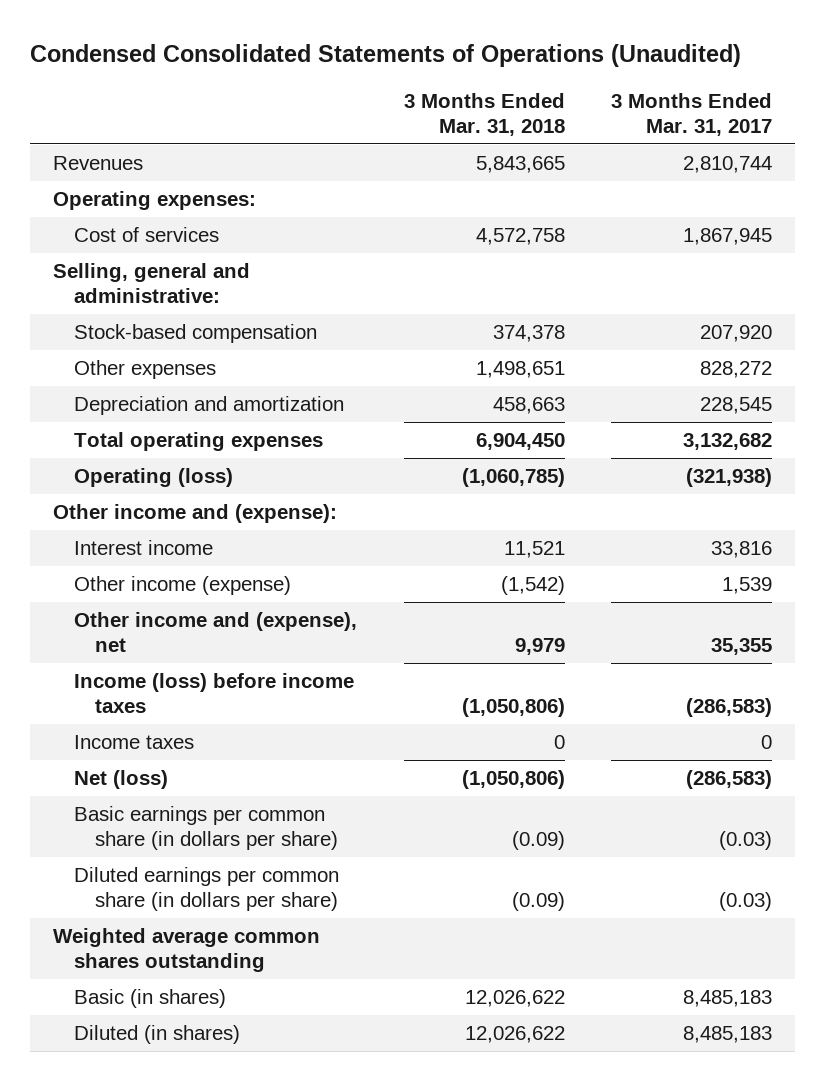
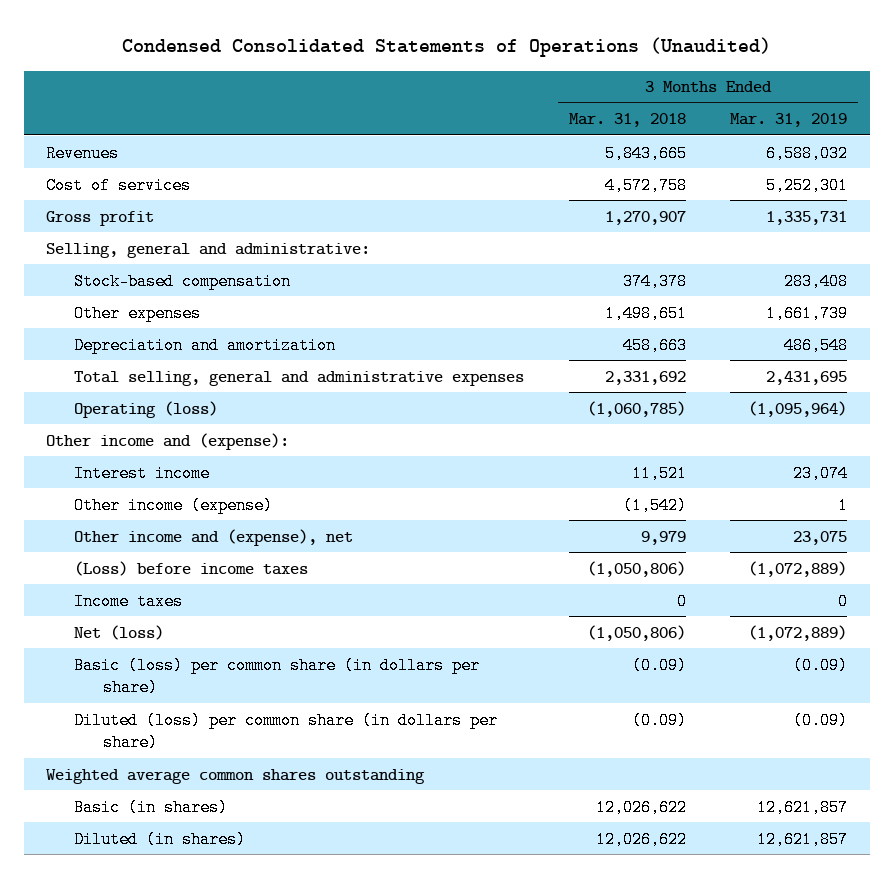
[611,92,773,136] 3 Months Ended Mar. 31, 2017 -> none
none -> [730,113,848,128] Mar. 31, 2019
[53,191,257,211] Operating expenses: -> none
none -> [46,210,155,226] Gross profit
[74,432,324,452] Total operating expenses -> none
none -> [74,370,525,386] Total selling, general and administrative expenses
[74,673,355,714] Income (loss) before income taxes -> [74,560,309,576] (Loss) before income taxes
[74,806,339,851] Basic earnings per common share (in dollars per share) -> [74,656,481,697] Basic (loss) per common share (in dollars per share)
[74,867,340,912] Diluted earnings per common share (in dollars per share) -> [74,711,499,752] Diluted (loss) per common share (in dollars per share)

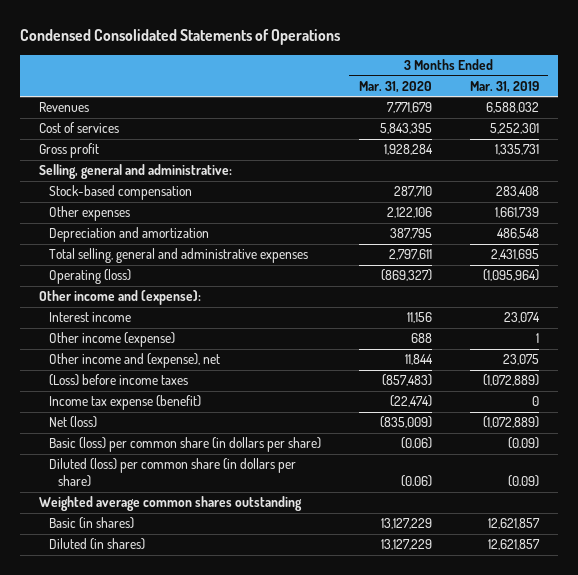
[121,37,771,58] Condensed Consolidated Statements of Operations (Unaudited) -> [20,29,341,46] Condensed Consolidated Statements of Operations
[568,113,686,128] Mar. 31, 2018 -> none
none -> [358,80,432,93] Mar. 31, 2020
[74,592,184,610] Income taxes -> [48,395,201,411] Income tax expense (benefit)

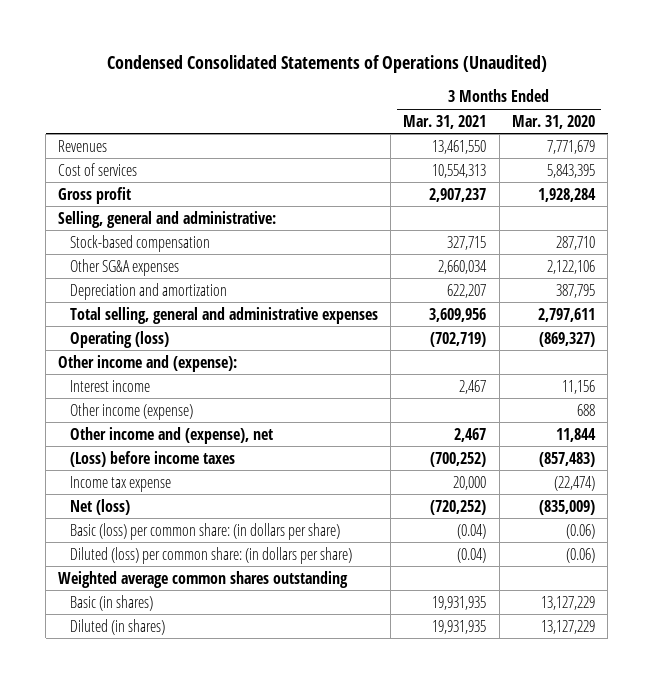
[20,29,341,46] Condensed Consolidated Statements of Operations -> [106,55,547,74] Condensed Consolidated Statements of Operations (Unaudited)
[469,80,539,93] Mar. 31, 2019 -> none
none -> [403,114,487,129] Mar. 31, 2021
[48,206,130,222] Other expenses -> [69,258,179,276] Other SG&A expenses
[48,395,201,411] Income tax expense (benefit) -> [69,475,171,492] Income tax expense
[48,437,321,453] Basic (loss) per common share (in dollars per share) -> [69,522,340,540] Basic (loss) per common share: (in dollars per share)
[48,458,296,488] Diluted (loss) per common share (in dollars per share) -> [69,546,352,564] Diluted (loss) per common share: (in dollars per share)

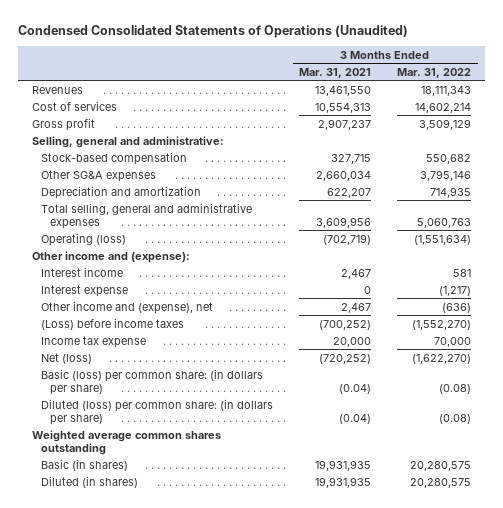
[511,114,595,129] Mar. 31, 2020 -> none
none -> [397,67,472,78] Mar. 31, 2022
[69,402,193,420] Other income (expense) -> none
none -> [40,284,128,297] Interest expense

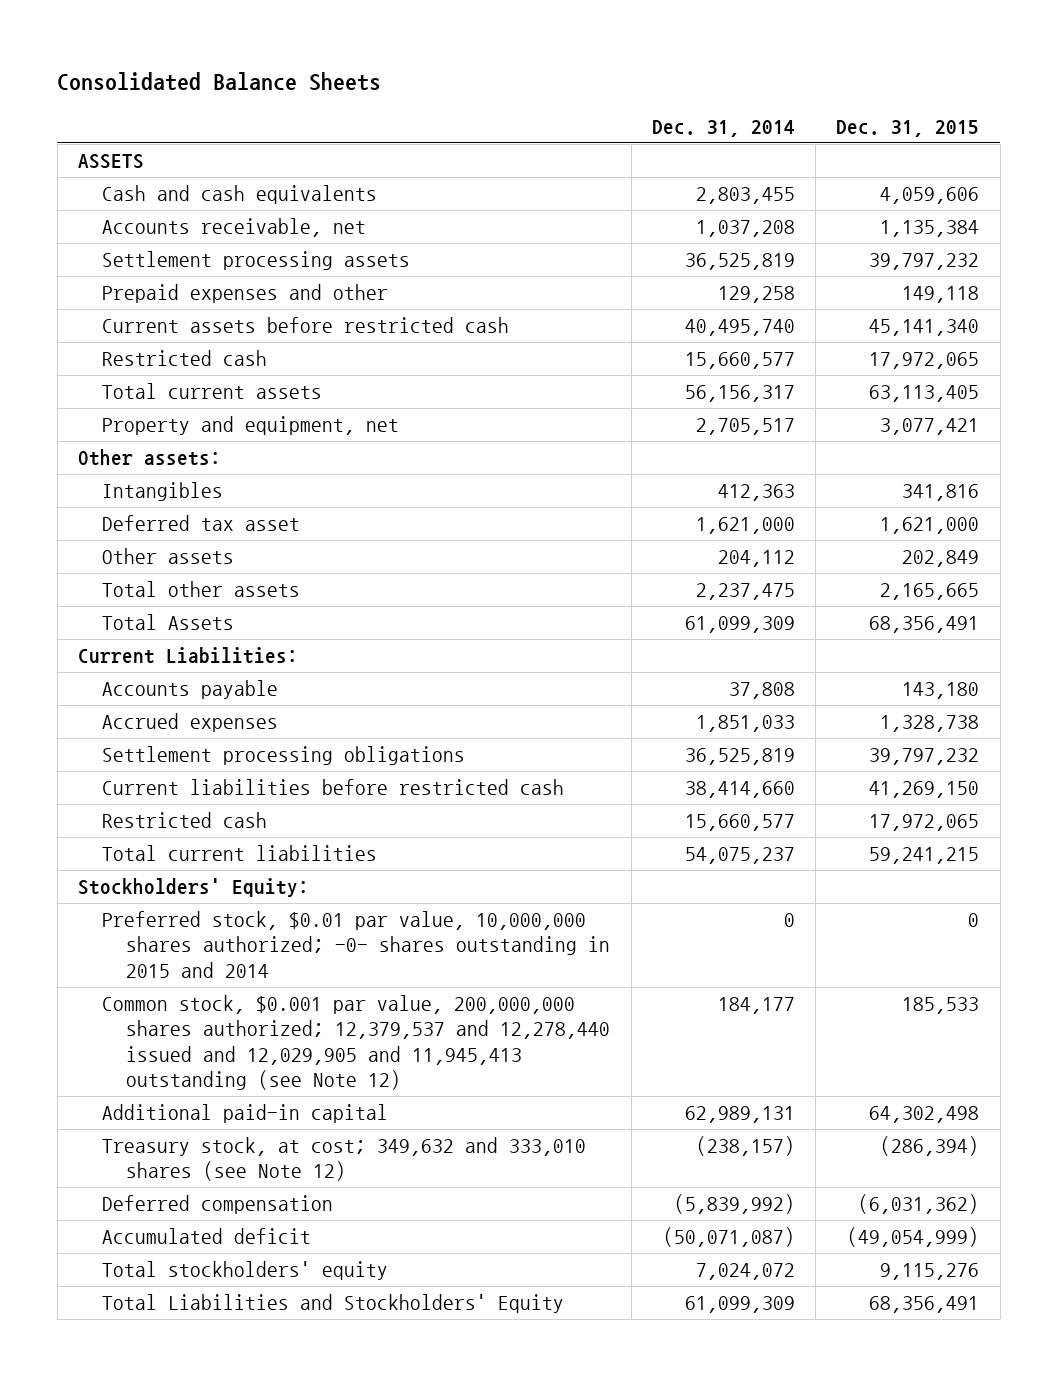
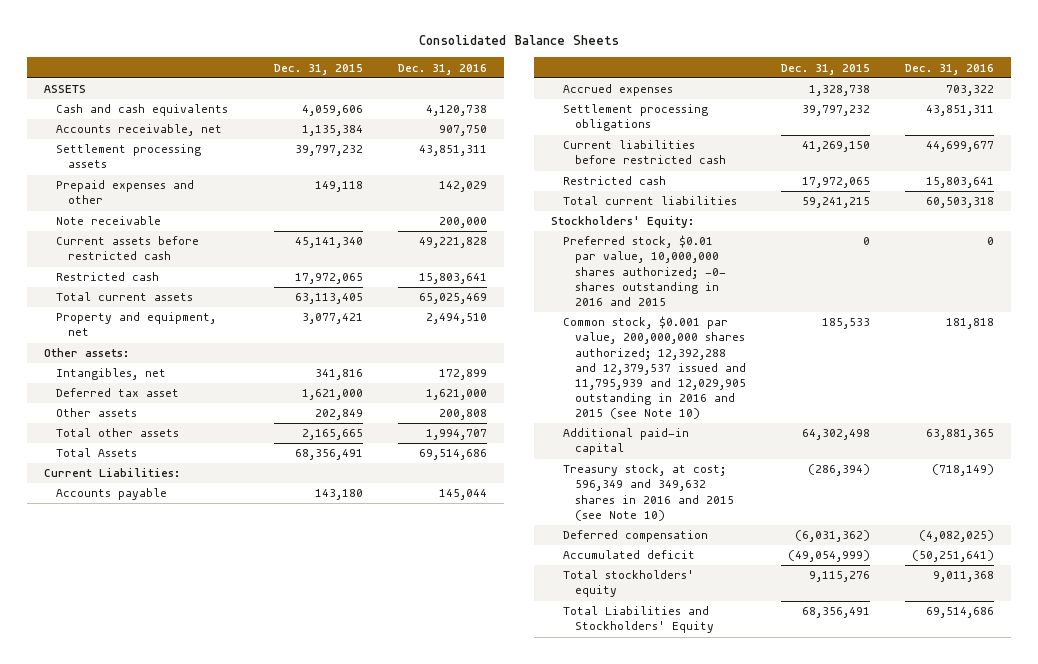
[651,119,795,137] Dec. 31, 2014 -> none
none -> [397,63,487,75] Dec. 31, 2016
none -> [56,216,162,226] Note receivable
[102,482,224,502] Intangibles -> [56,368,167,381] Intangibles, net
[102,911,611,978] Preferred stock, $0.01 par value, 10,000,000 shares authorized; -0- shares outstanding in 2015 and 2014 -> [562,235,726,306] Preferred stock, $0.01 par value, 10,000,000 shares authorized; -0- shares outstanding in 2016 and 2015
[102,995,611,1090] Common stock, $0.001 par value, 200,000,000 shares authorized; 12,379,537 and 12,278,440 issued and 12,029,905 and 11,945,413 outstanding (see Note 12) -> [562,316,746,420] Common stock, $0.001 par value, 200,000,000 shares authorized; 12,392,288 and 12,379,537 issued and 11,795,939 and 12,029,905 outstanding in 2016 and 2015 (see Note 10)
[102,1137,587,1182] Treasury stock, at cost; 349,632 and 333,010 shares (see Note 12) -> [562,464,734,521] Treasury stock, at cost; 596,349 and 349,632 shares in 2016 and 2015 (see Note 10)

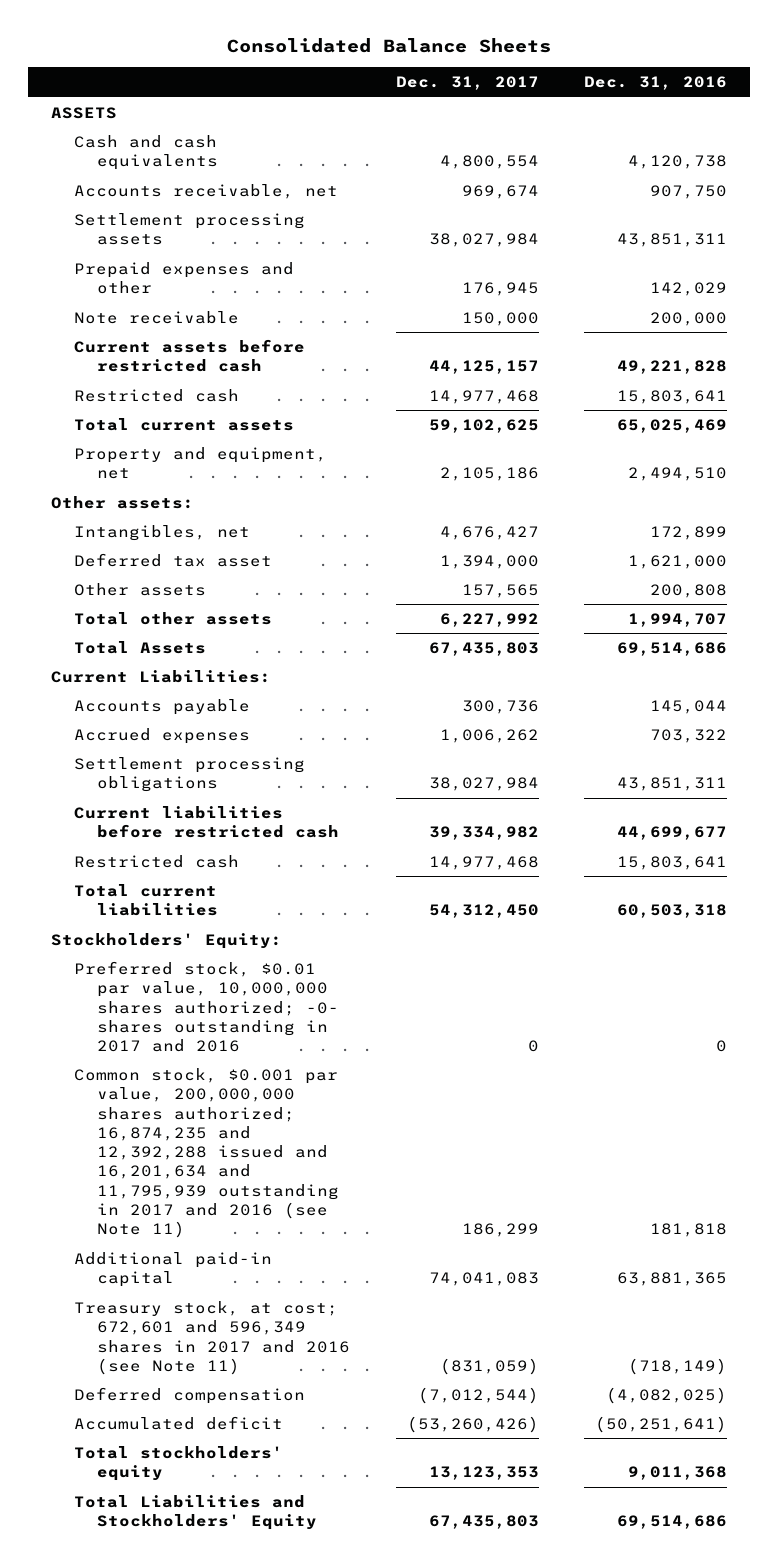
[273,63,363,75] Dec. 31, 2015 -> none
none -> [395,76,539,91] Dec. 31, 2017
[562,235,726,306] Preferred stock, $0.01 par value, 10,000,000 shares authorized; -0- shares outstanding in 2016 and 2015 -> [74,961,339,1053] Preferred stock, $0.01 par value, 10,000,000 shares authorized; -0- shares outstanding in 2017 and 2016
[562,316,746,420] Common stock, $0.001 par value, 200,000,000 shares authorized; 12,392,288 and 12,379,537 issued and 11,795,939 and 12,029,905 outstanding in 2016 and 2015 (see Note 10) -> [74,1068,339,1239] Common stock, $0.001 par value, 200,000,000 shares authorized; 16,874,235 and 12,392,288 issued and 16,201,634 and 11,795,939 outstanding in 2017 and 2016 (see Note 11)
[562,464,734,521] Treasury stock, at cost; 596,349 and 349,632 shares in 2016 and 2015 (see Note 10) -> [74,1301,350,1375] Treasury stock, at cost; 672,601 and 596,349 shares in 2017 and 2016 (see Note 11)

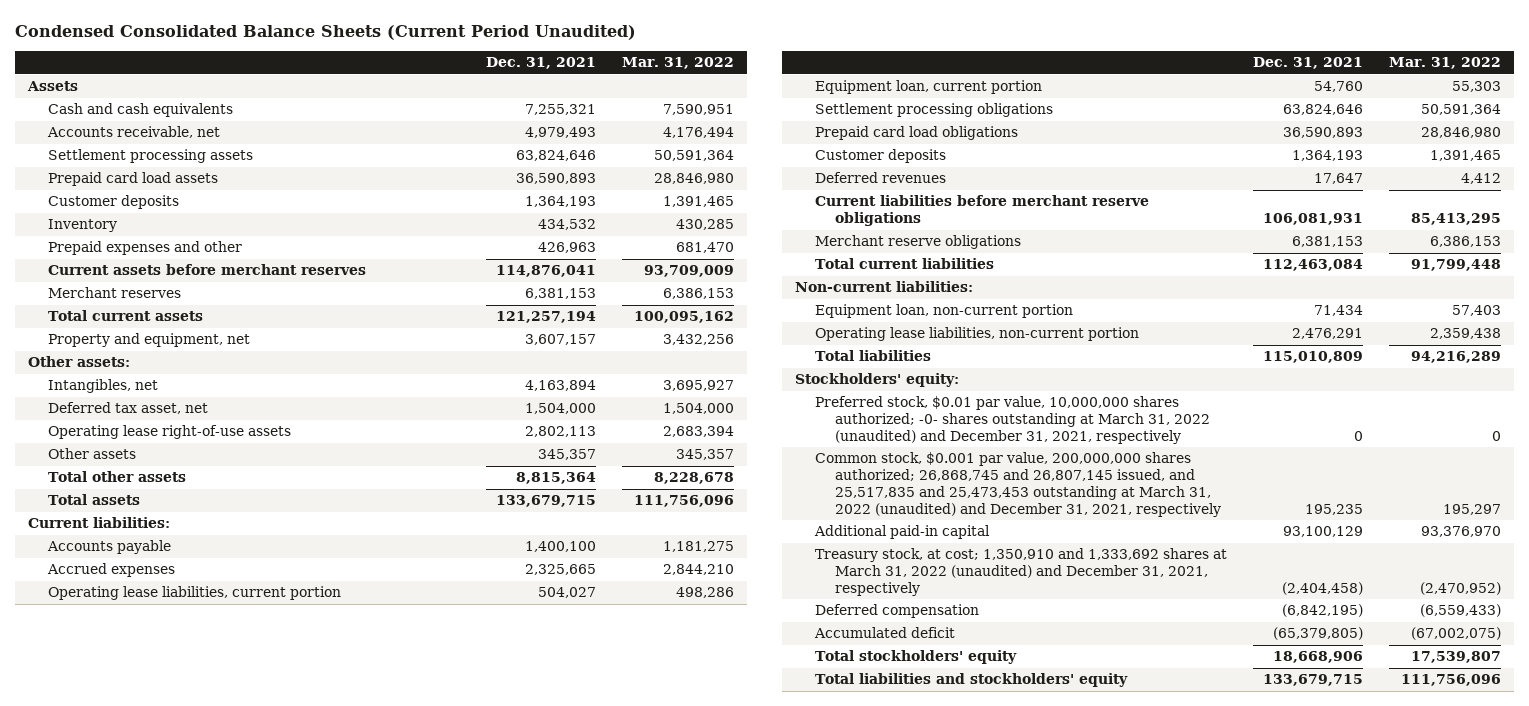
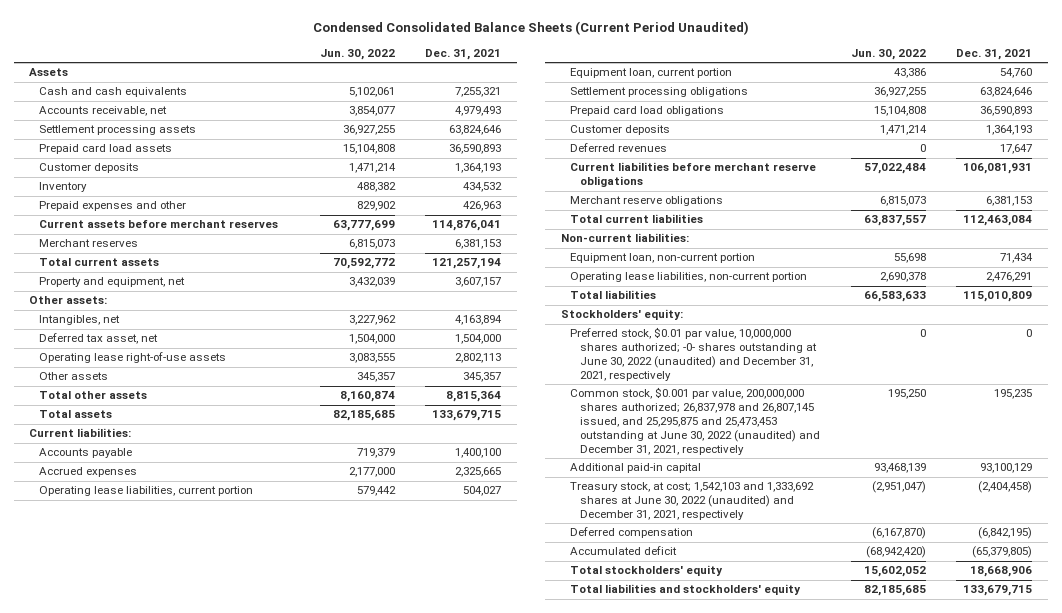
[622,57,735,70] Mar. 31, 2022 -> none
none -> [319,48,395,60] Jun. 30, 2022
[814,396,1210,444] Preferred stock, $0.01 par value, 10,000,000 shares authorized; -0- shares outstanding at March 31, 2022 (unaudited) and December 31, 2021, respectively -> [570,327,817,381] Preferred stock, $0.01 par value, 10,000,000 shares authorized; -0- shares outstanding at June 30, 2022 (unaudited) and December 31, 2021, respectively
[814,452,1221,517] Common stock, $0.001 par value, 200,000,000 shares authorized; 26,868,745 and 26,807,145 issued, and 25,517,835 and 25,473,453 outstanding at March 31, 2022 (unaudited) and December 31, 2021, respectively -> [570,387,820,455] Common stock, $0.001 par value, 200,000,000 shares authorized; 26,837,978 and 26,807,145 issued, and 25,295,875 and 25,473,453 outstanding at June 30, 2022 (unaudited) and December 31, 2021, respectively
[814,548,1227,596] Treasury stock, at cost; 1,350,910 and 1,333,692 shares at March 31, 2022 (unaudited) and December 31, 2021, respectively -> [570,482,815,521] Treasury stock, at cost; 1,542,103 and 1,333,692 shares at June 30, 2022 (unaudited) and December 31, 2021, respectively

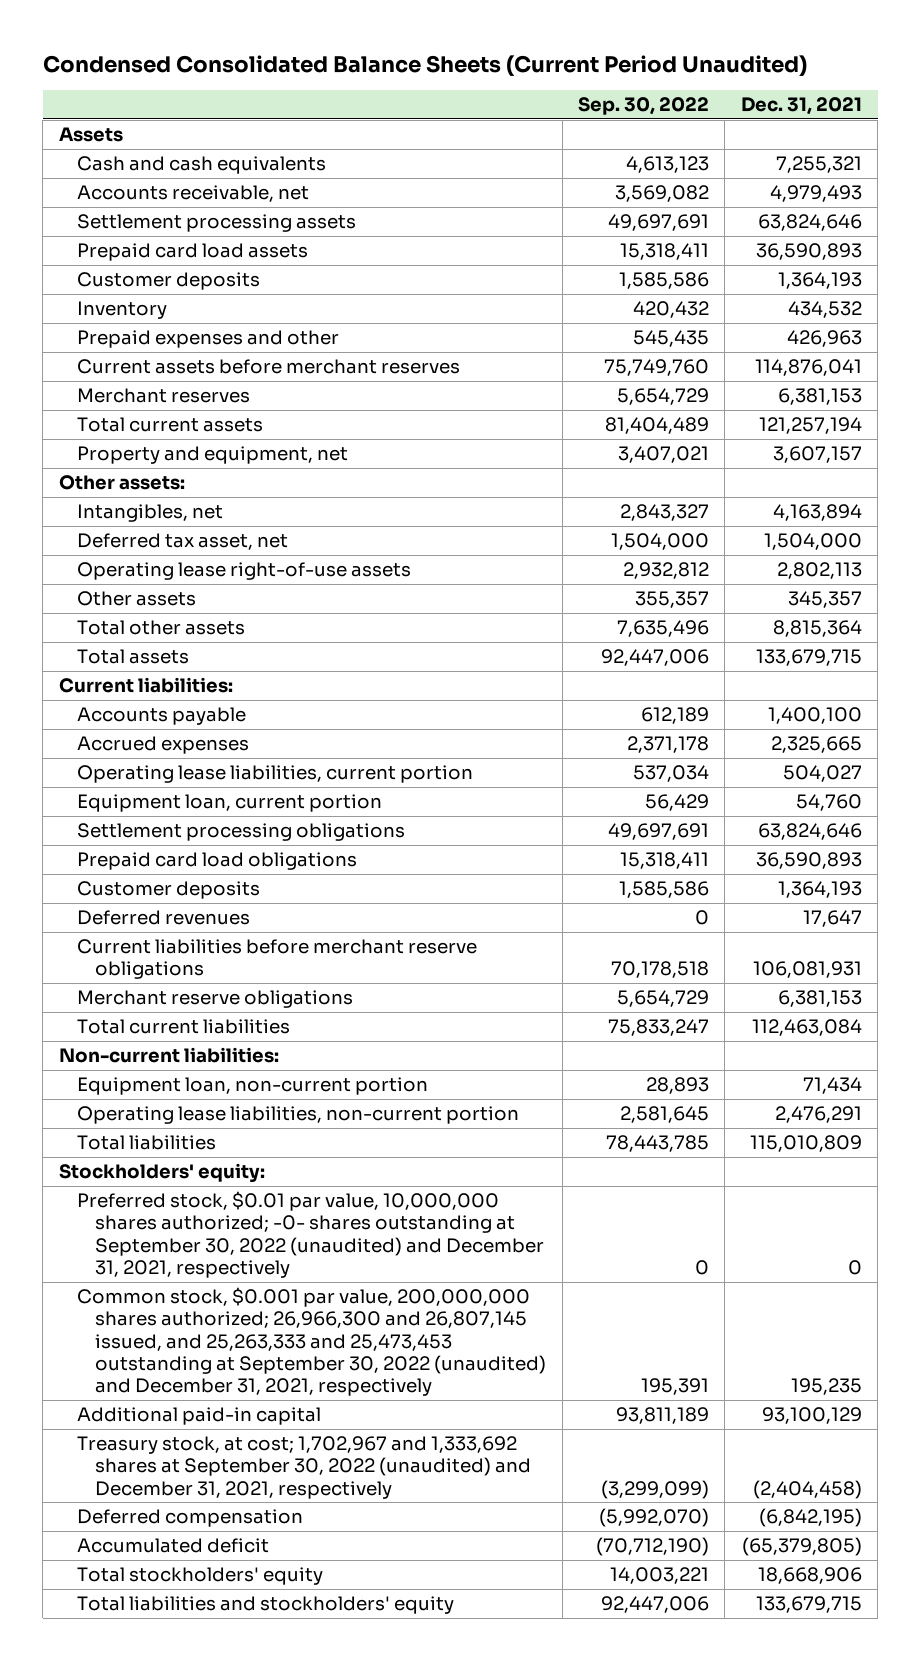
[319,48,395,60] Jun. 30, 2022 -> none
none -> [578,97,710,116] Sep. 30, 2022
[570,327,817,381] Preferred stock, $0.01 par value, 10,000,000 shares authorized; -0- shares outstanding at June 30, 2022 (unaudited) and December 31, 2021, respectively -> [77,1191,545,1279] Preferred stock, $0.01 par value, 10,000,000 shares authorized; -0- shares outstanding at September 30, 2022 (unaudited) and December 31, 2021, respectively
[570,387,820,455] Common stock, $0.001 par value, 200,000,000 shares authorized; 26,837,978 and 26,807,145 issued, and 25,295,875 and 25,473,453 outstanding at June 30, 2022 (unaudited) and December 31, 2021, respectively -> [77,1287,547,1397] Common stock, $0.001 par value, 200,000,000 shares authorized; 26,966,300 and 26,807,145 issued, and 25,263,333 and 25,473,453 outstanding at September 30, 2022 (unaudited) and December 31, 2021, respectively
[570,482,815,521] Treasury stock, at cost; 1,542,103 and 1,333,692 shares at June 30, 2022 (unaudited) and December 31, 2021, respectively -> [77,1436,532,1499] Treasury stock, at cost; 1,702,967 and 1,333,692 shares at September 30, 2022 (unaudited) and December 31, 2021, respectively

